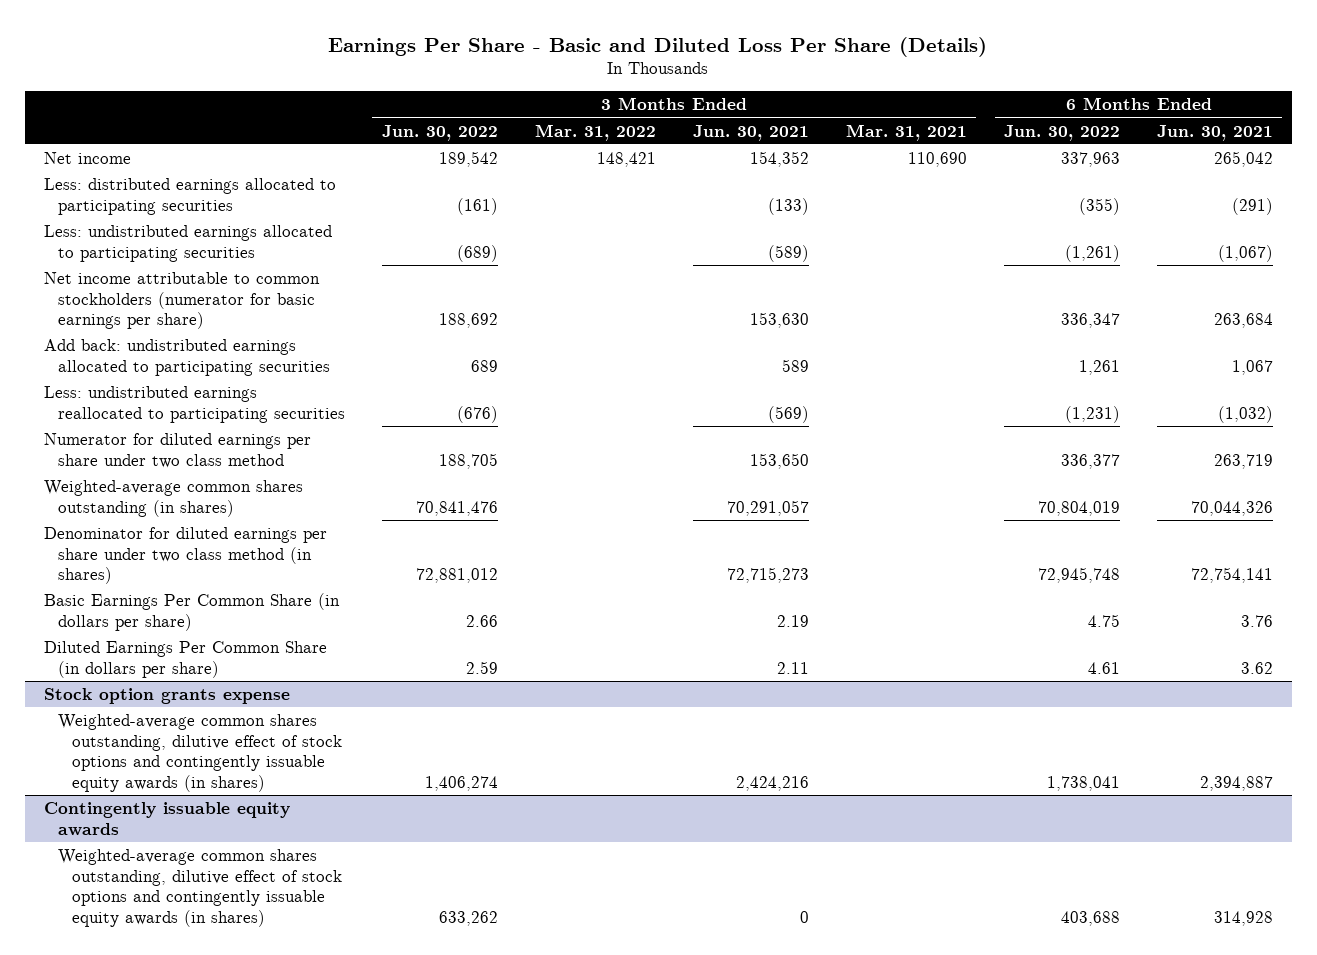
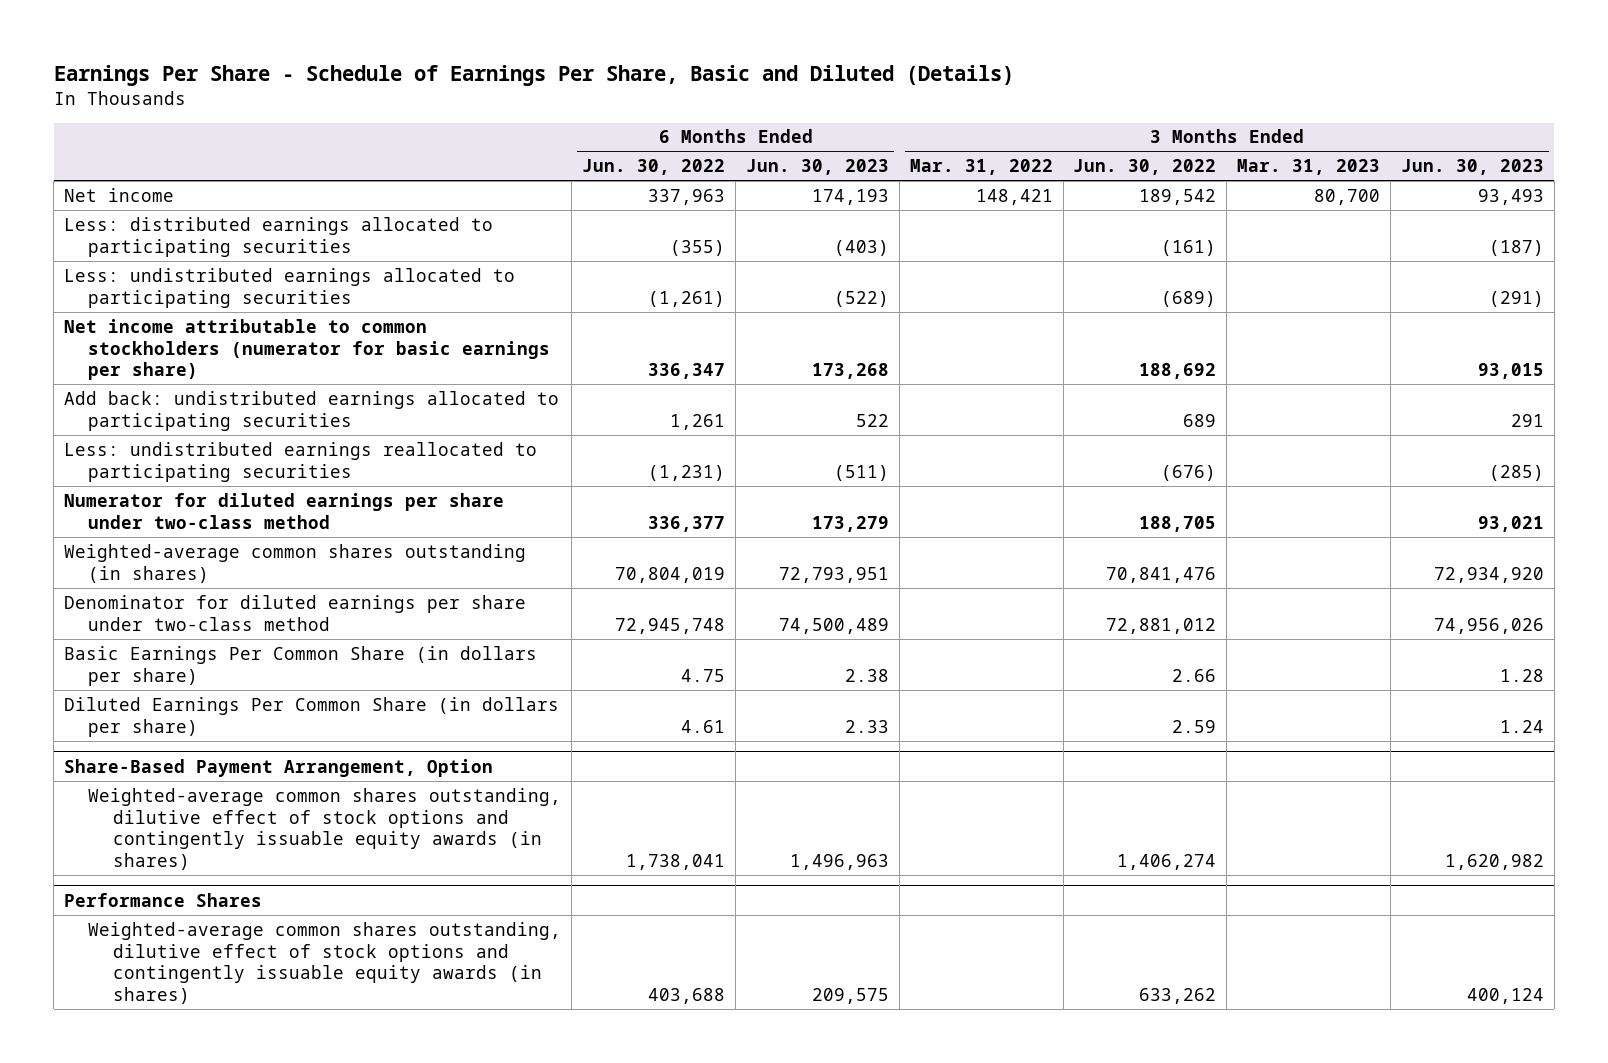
[328,36,988,57] Earnings Per Share - Basic and Diluted Loss Per Share (Details) -> [53,64,1014,86] Earnings Per Share - Schedule of Earnings Per Share, Basic and Diluted (Details)
[692,124,809,141] Jun. 30, 2021 -> none
[846,123,968,141] Mar. 31, 2021 -> none
[1157,124,1274,141] Jun. 30, 2021 -> none
none -> [745,159,889,176] Jun. 30, 2023
none -> [1237,159,1381,176] Mar. 31, 2023
none -> [1400,159,1544,176] Jun. 30, 2023
[43,432,311,468] Numerator for diluted earnings per share under two class method -> [63,492,504,529] Numerator for diluted earnings per share under two-class method
[43,526,327,585] Denominator for diluted earnings per share under two class method (in shares) -> [63,594,526,631] Denominator for diluted earnings per share under two-class method
[43,687,290,704] Stock option grants expense -> [63,758,493,777] Share-Based Payment Arrangement, Option
[43,801,290,836] Contingently issuable equity awards -> none
none -> [63,892,262,907] Performance Shares

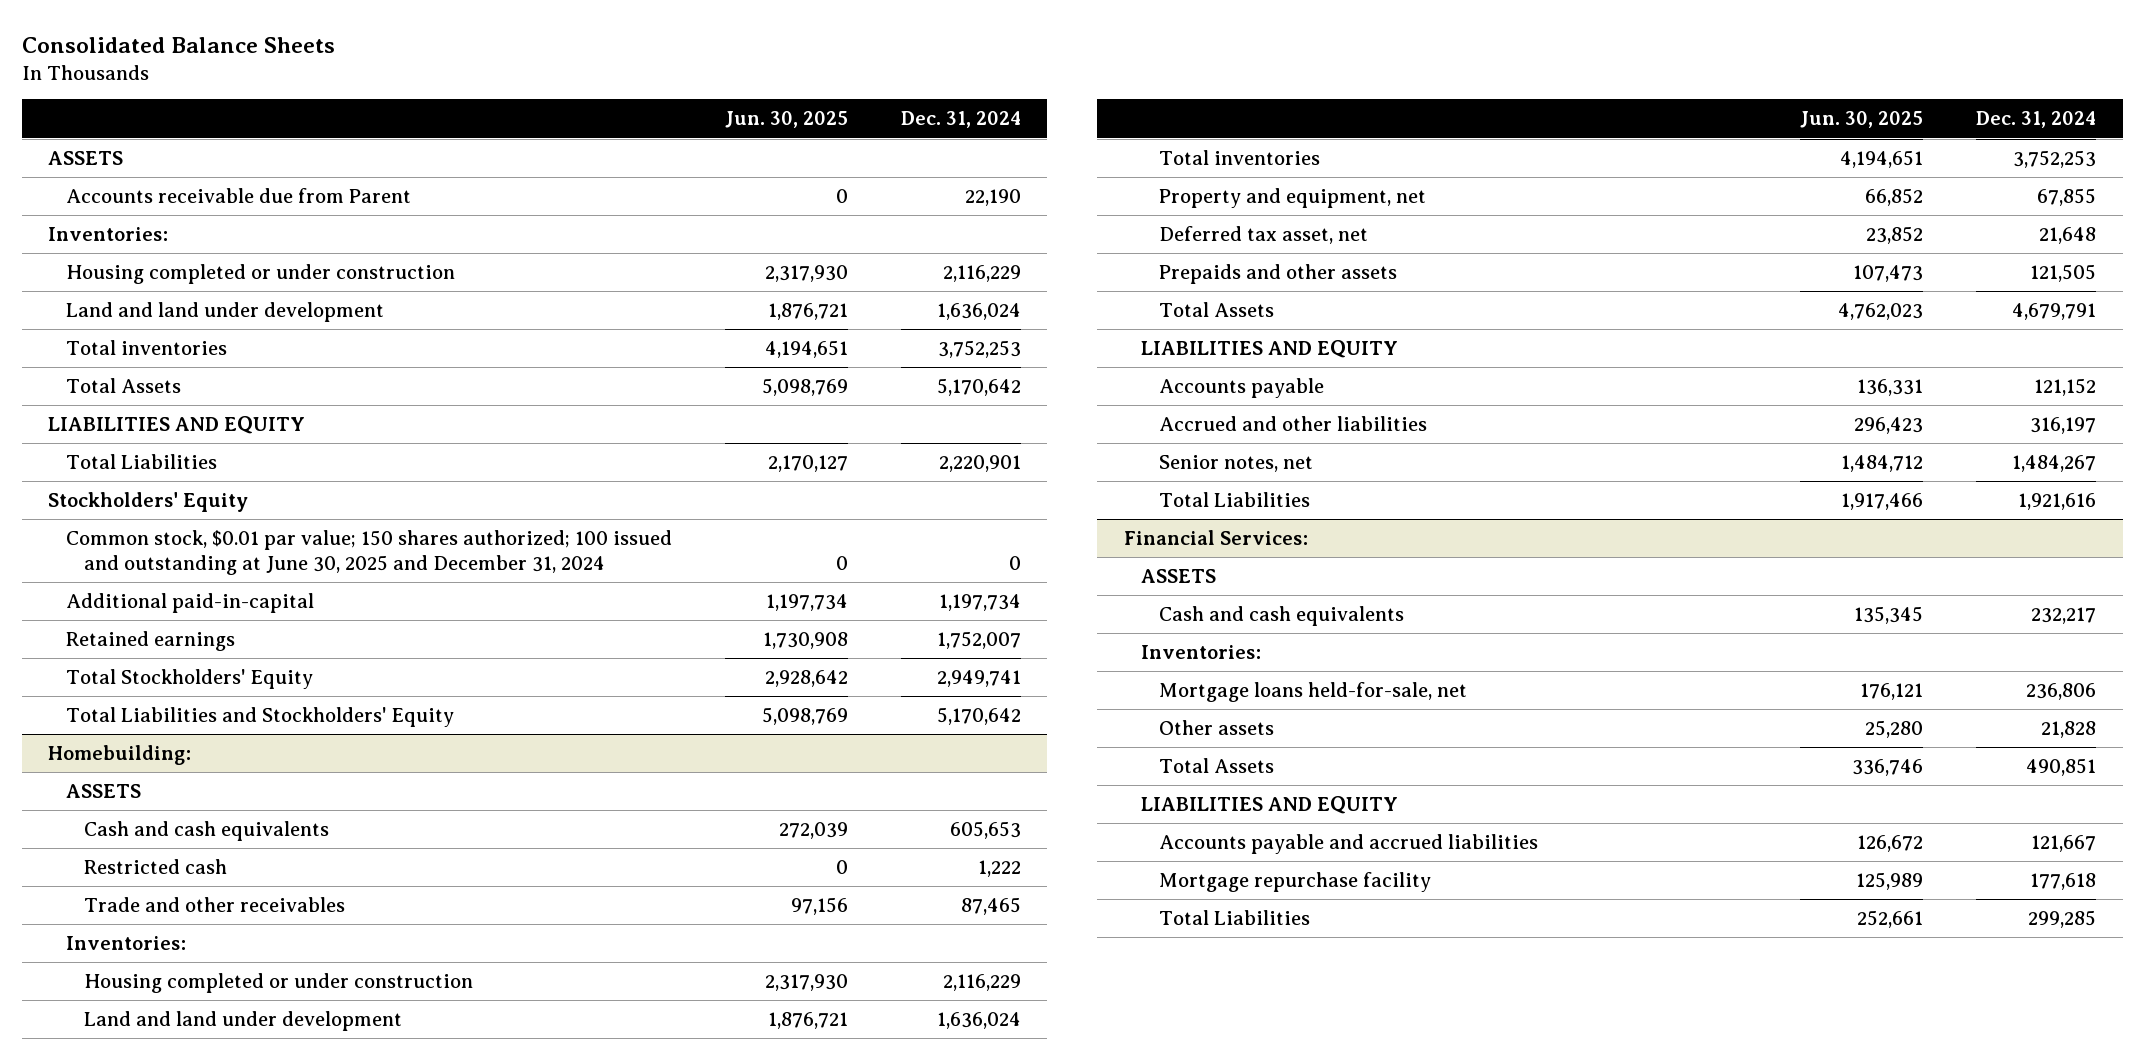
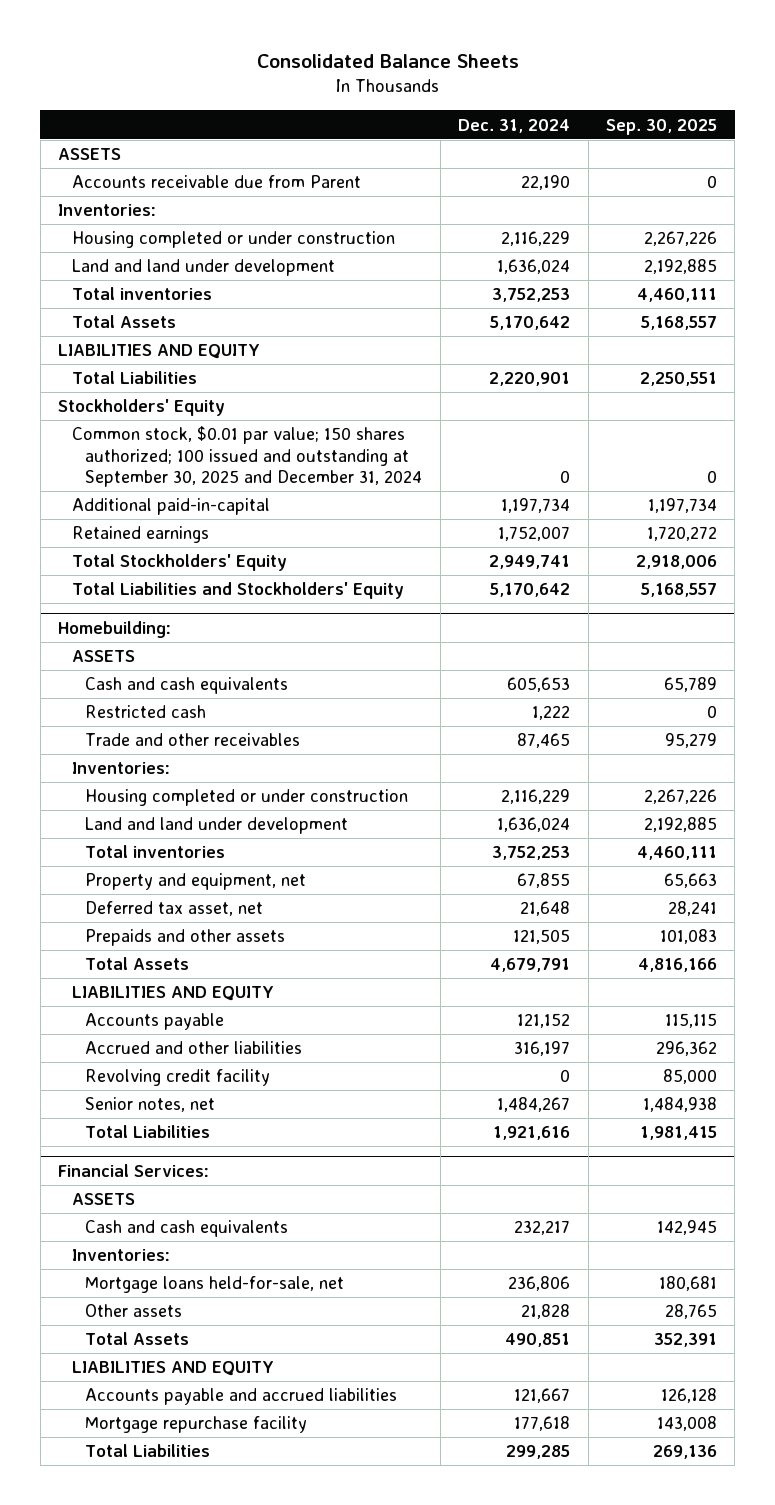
[725,111,849,129] Jun. 30, 2025 -> none
none -> [605,118,717,135] Sep. 30, 2025
[66,529,673,575] Common stock, $0.01 par value; 150 shares authorized; 100 issued and outstanding at June 30, 2025 and December 31, 2024 -> [71,426,423,487] Common stock, $0.01 par value; 150 shares authorized; 100 issued and outstanding at September 30, 2025 and December 31, 2024
none -> [85,1069,271,1087] Revolving credit facility

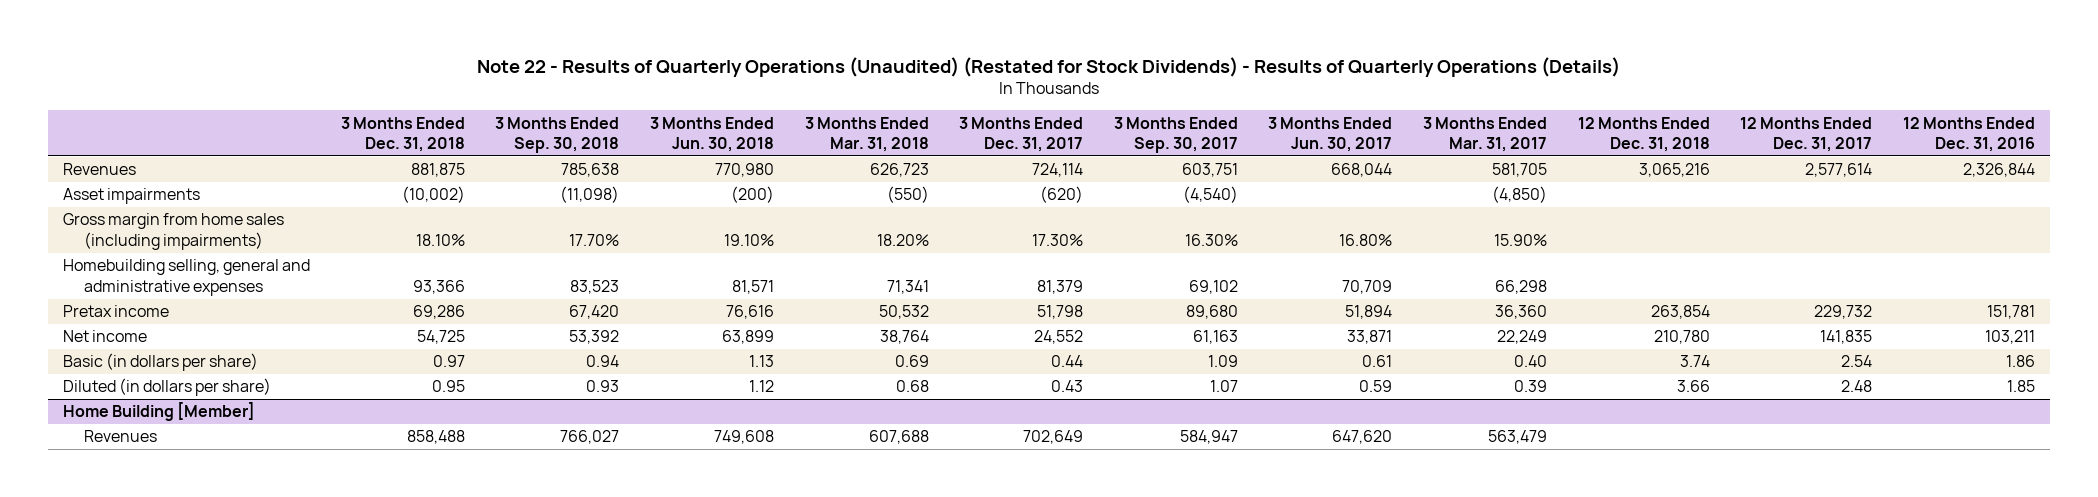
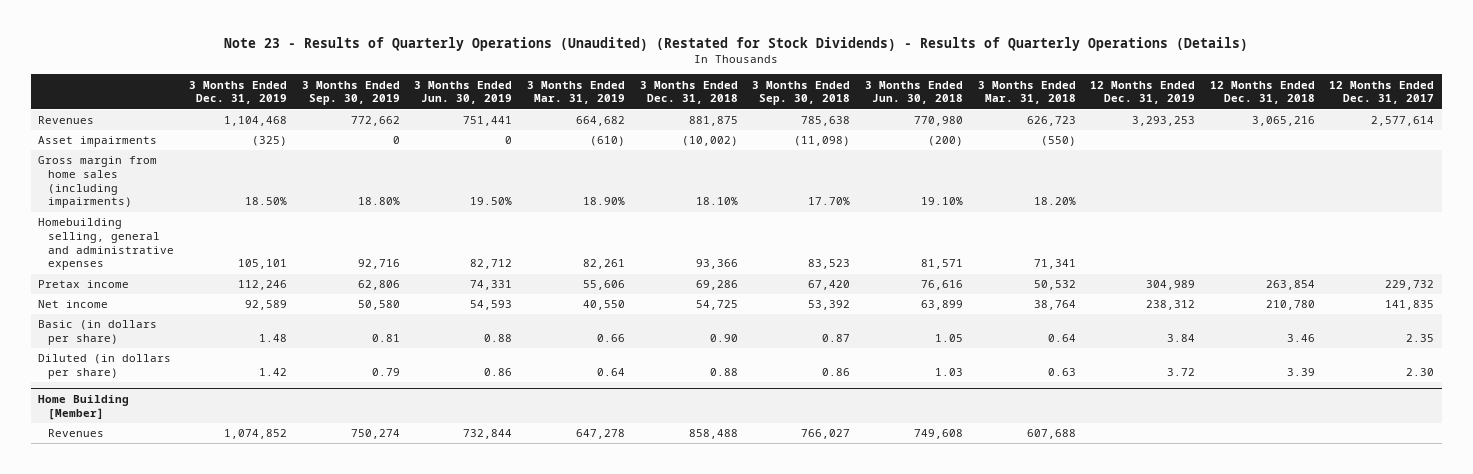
[476,56,1620,77] Note 22 - Results of Quarterly Operations (Unaudited) (Restated for Stock Dividends) - Results of Quarterly Operations (Details) -> [224,37,1249,52] Note 23 - Results of Quarterly Operations (Unaudited) (Restated for Stock Dividends) - Results of Quarterly Operations (Details)
[959,116,1084,153] 3 Months Ended Dec. 31, 2017 -> none
[1113,116,1238,154] 3 Months Ended Sep. 30, 2017 -> none
[1268,116,1393,153] 3 Months Ended Jun. 30, 2017 -> none
[1423,116,1548,153] 3 Months Ended Mar. 31, 2017 -> none
[1902,116,2035,153] 12 Months Ended Dec. 31, 2016 -> none
none -> [189,80,288,105] 3 Months Ended Dec. 31, 2019
none -> [301,80,400,106] 3 Months Ended Sep. 30, 2019
none -> [414,80,513,105] 3 Months Ended Jun. 30, 2019
none -> [526,80,625,105] 3 Months Ended Mar. 31, 2019
none -> [1090,80,1196,105] 12 Months Ended Dec. 31, 2019
[432,355,465,368] 0.97 -> [709,333,738,342] 0.90
[586,355,620,368] 0.94 -> [822,333,851,342] 0.87
[748,355,774,368] 1.13 -> [934,333,963,342] 1.05
[894,355,929,368] 0.69 -> [1047,333,1076,342] 0.64
[1679,355,1710,368] 3.74 -> [1286,333,1315,342] 3.46
[1841,355,1873,368] 2.54 -> [1406,333,1435,342] 2.35
[431,380,465,393] 0.95 -> [709,367,738,376] 0.88
[586,380,620,393] 0.93 -> [822,367,851,376] 0.86
[748,380,774,393] 1.12 -> [934,367,963,376] 1.03
[895,380,929,393] 0.68 -> [1047,367,1076,376] 0.63
[1676,380,1710,393] 3.66 -> [1286,367,1315,376] 3.39
[1841,380,1873,393] 2.48 -> [1406,367,1435,376] 2.30

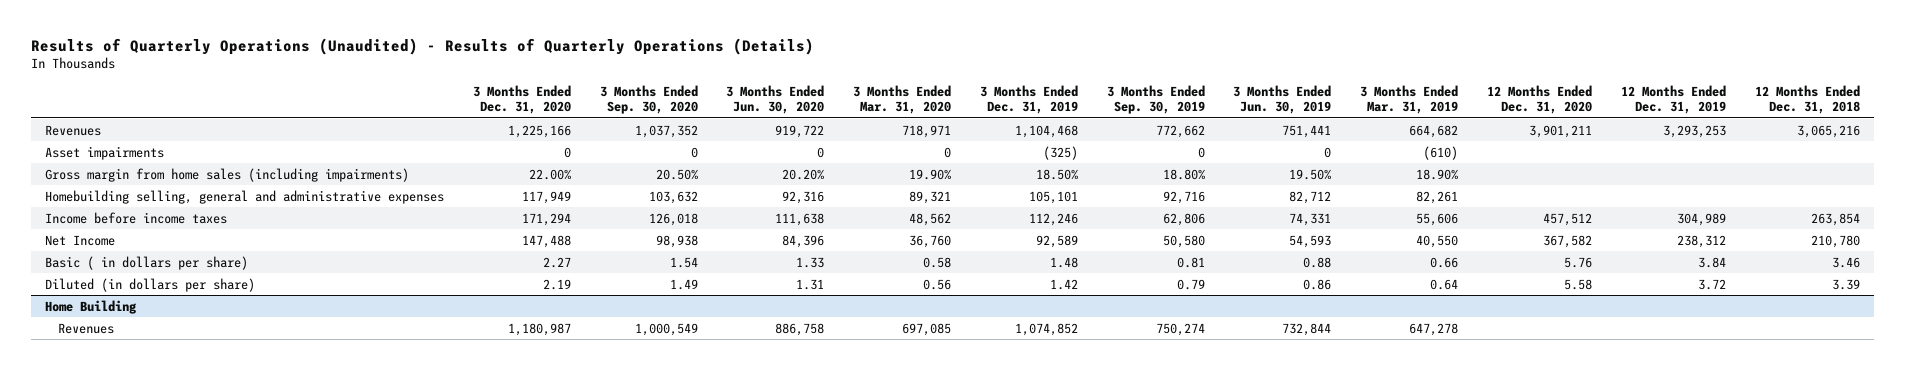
[224,37,1249,52] Note 23 - Results of Quarterly Operations (Unaudited) (Restated for Stock Dividends) - Results of Quarterly Operations (Details) -> [30,37,814,55] Results of Quarterly Operations (Unaudited) - Results of Quarterly Operations (Details)
[639,80,738,105] 3 Months Ended Dec. 31, 2018 -> none
[752,80,851,106] 3 Months Ended Sep. 30, 2018 -> none
[864,80,963,105] 3 Months Ended Jun. 30, 2018 -> none
[977,80,1076,105] 3 Months Ended Mar. 31, 2018 -> none
[1329,80,1435,105] 12 Months Ended Dec. 31, 2017 -> none
none -> [472,85,571,115] 3 Months Ended Dec. 31, 2020
none -> [599,85,698,115] 3 Months Ended Sep. 30, 2020
none -> [726,85,825,115] 3 Months Ended Jun. 30, 2020
none -> [853,85,952,115] 3 Months Ended Mar. 31, 2020
none -> [1487,85,1593,115] 12 Months Ended Dec. 31, 2020
[38,280,130,289] Pretax income -> [44,211,227,224] Income before income taxes
[38,300,109,309] Net income -> [44,234,115,246] Net Income
[38,320,158,345] Basic (in dollars per share) -> [44,255,248,270] Basic ( in dollars per share)
[38,395,130,420] Home Building [Member] -> [44,299,137,314] Home Building

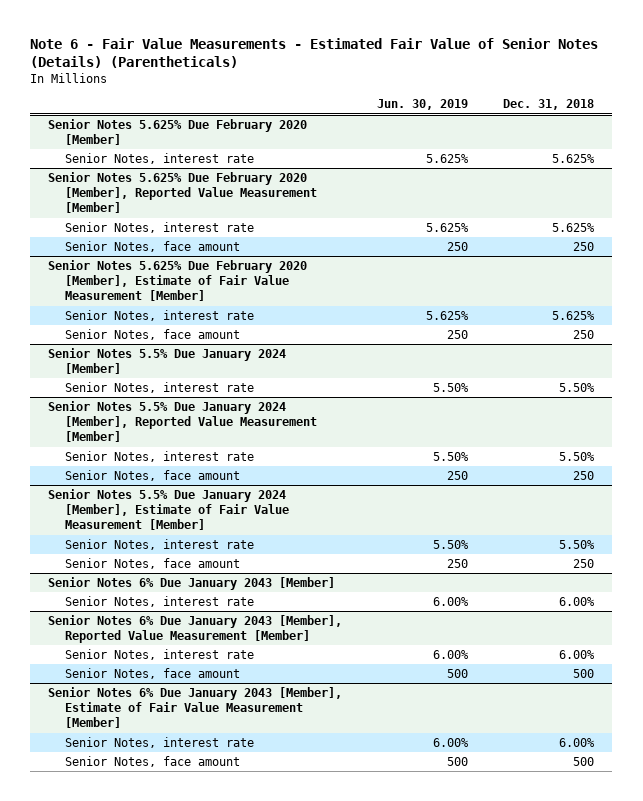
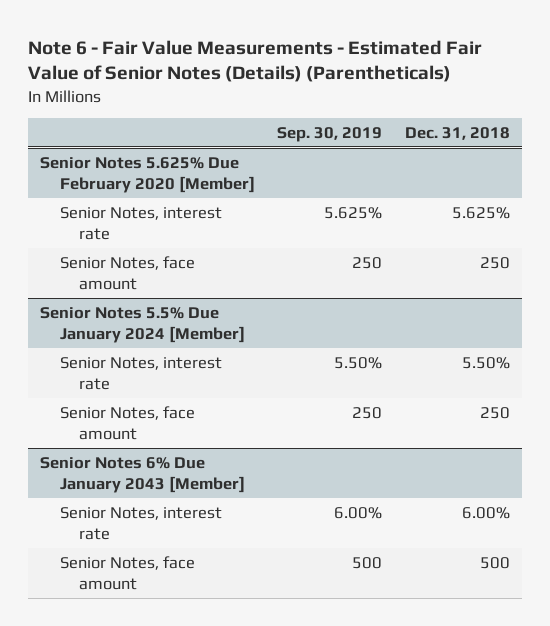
[377,99,469,111] Jun. 30, 2019 -> none
none -> [277,126,383,142] Sep. 30, 2019
[48,171,318,214] Senior Notes 5.625% Due February 2020 [Member], Reported Value Measurement [Member] -> none
[65,221,255,233] Senior Notes, interest rate -> none
[48,259,308,302] Senior Notes 5.625% Due February 2020 [Member], Estimate of Fair Value Measurement [Member] -> none
[65,309,255,321] Senior Notes, interest rate -> none
[65,328,241,340] Senior Notes, face amount -> none
[48,400,318,443] Senior Notes 5.5% Due January 2024 [Member], Reported Value Measurement [Member] -> none
[65,450,255,462] Senior Notes, interest rate -> none
[48,488,290,531] Senior Notes 5.5% Due January 2024 [Member], Estimate of Fair Value Measurement [Member] -> none
[65,538,255,550] Senior Notes, interest rate -> none
[65,557,241,569] Senior Notes, face amount -> none
[48,614,343,644] Senior Notes 6% Due January 2043 [Member], Reported Value Measurement [Member] -> none
[65,648,255,660] Senior Notes, interest rate -> none
[48,686,343,729] Senior Notes 6% Due January 2043 [Member], Estimate of Fair Value Measurement [Member] -> none
[65,736,255,748] Senior Notes, interest rate -> none
[65,755,241,767] Senior Notes, face amount -> none

